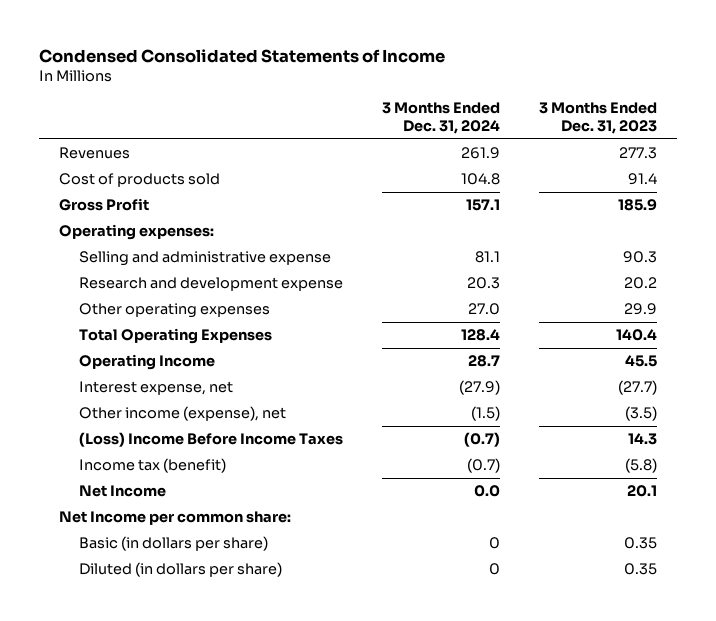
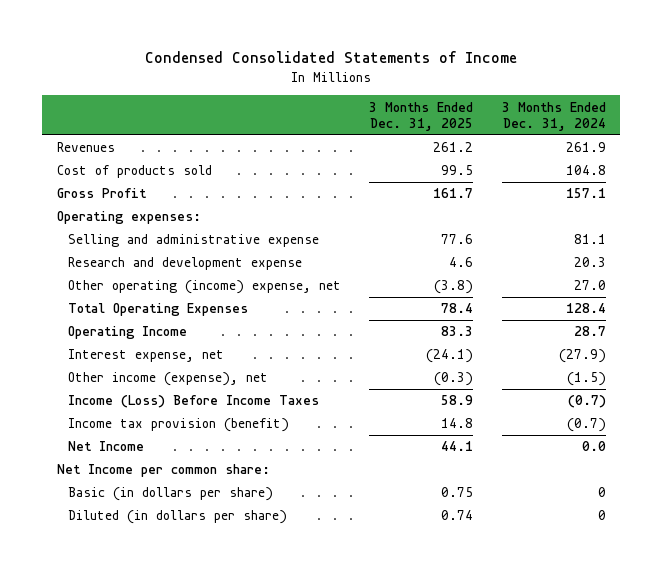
[539,102,658,135] 3 Months Ended Dec. 31, 2023 -> none
none -> [369,101,474,132] 3 Months Ended Dec. 31, 2025
[79,303,271,319] Other operating expenses -> none
none -> [67,280,341,295] Other operating (income) expense, net
[79,432,344,448] (Loss) Income Before Income Taxes -> [67,395,319,409] Income (Loss) Before Income Taxes
[79,458,227,474] Income tax (benefit) -> [67,418,289,433] Income tax provision (benefit)

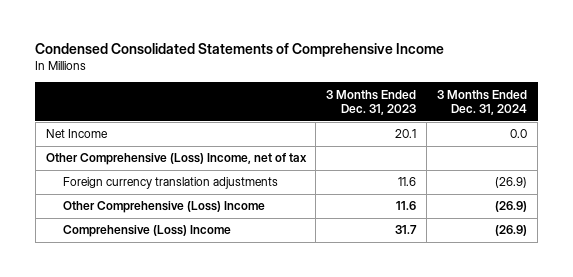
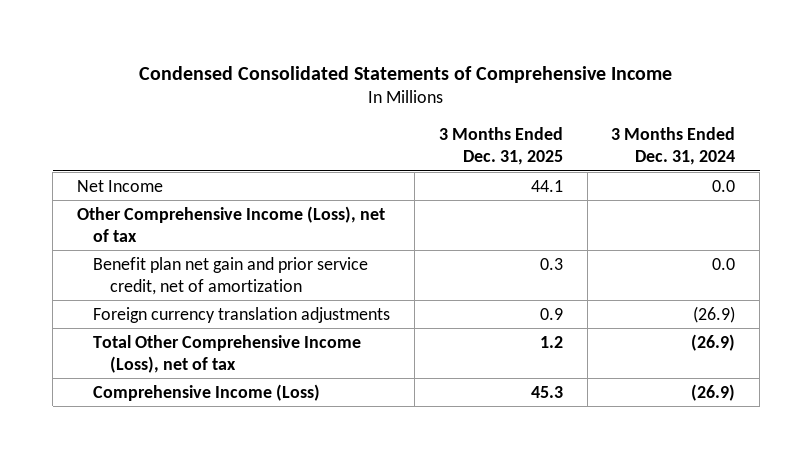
[326,89,417,116] 3 Months Ended Dec. 31, 2023 -> none
none -> [438,127,563,166] 3 Months Ended Dec. 31, 2025
[45,153,307,166] Other Comprehensive (Loss) Income, net of tax -> [76,205,385,242] Other Comprehensive Income (Loss), net of tax
none -> [93,256,369,295] Benefit plan net gain and prior service credit, net of amortization
[63,201,266,214] Other Comprehensive (Loss) Income -> [93,334,362,373] Total Other Comprehensive Income (Loss), net of tax
[63,225,232,238] Comprehensive (Loss) Income -> [93,383,321,401] Comprehensive Income (Loss)

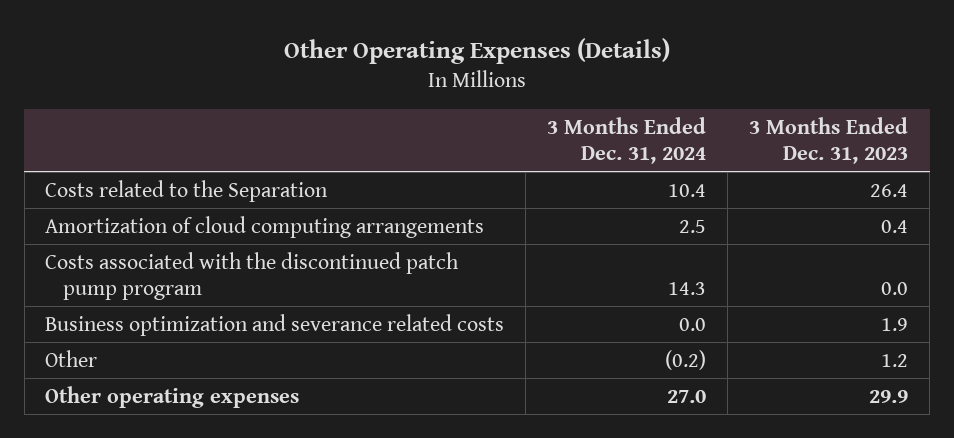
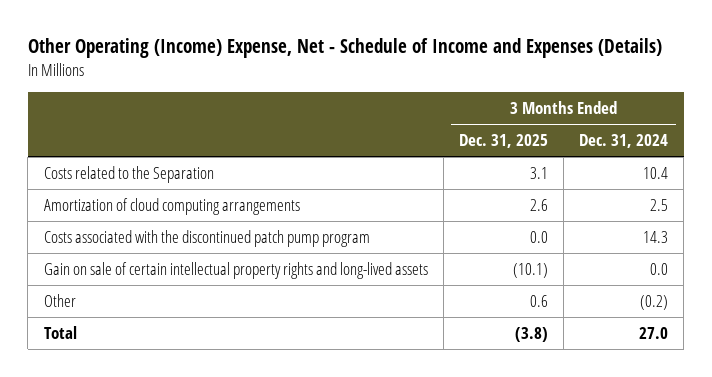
[283,37,670,64] Other Operating Expenses (Details) -> [27,38,662,59] Other Operating (Income) Expense, Net - Schedule of Income and Expenses (Details)
[749,116,909,164] 3 Months Ended Dec. 31, 2023 -> none
none -> [458,134,548,149] Dec. 31, 2025
[45,313,505,336] Business optimization and severance related costs -> none
none -> [43,261,428,279] Gain on sale of certain intellectual property rights and long-lived assets
[45,385,300,408] Other operating expenses -> none
none -> [43,325,77,339] Total

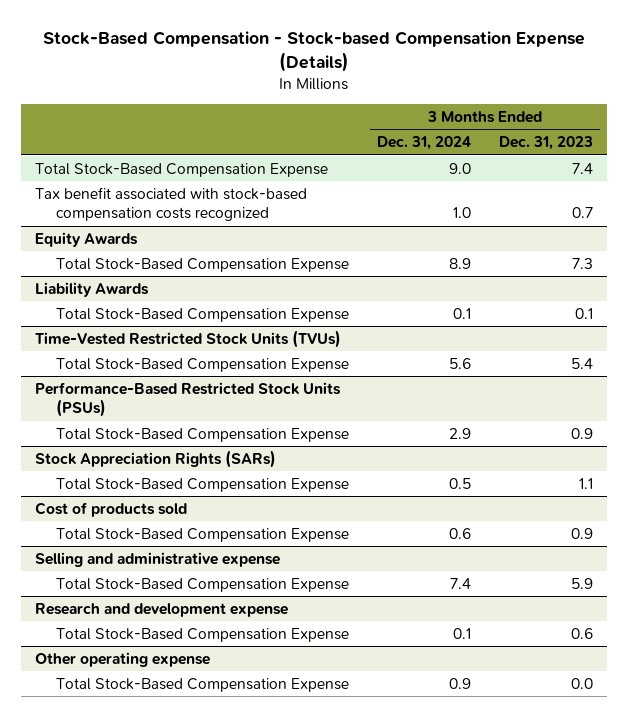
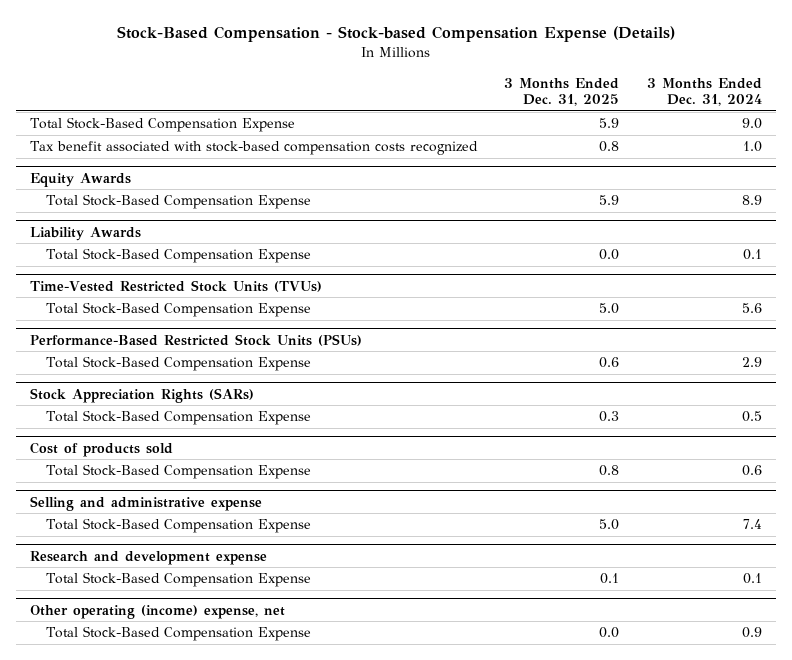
[498,136,593,151] Dec. 31, 2023 -> none
none -> [504,77,620,106] 3 Months Ended Dec. 31, 2025
[34,651,210,667] Other operating expense -> [30,604,286,619] Other operating (income) expense, net

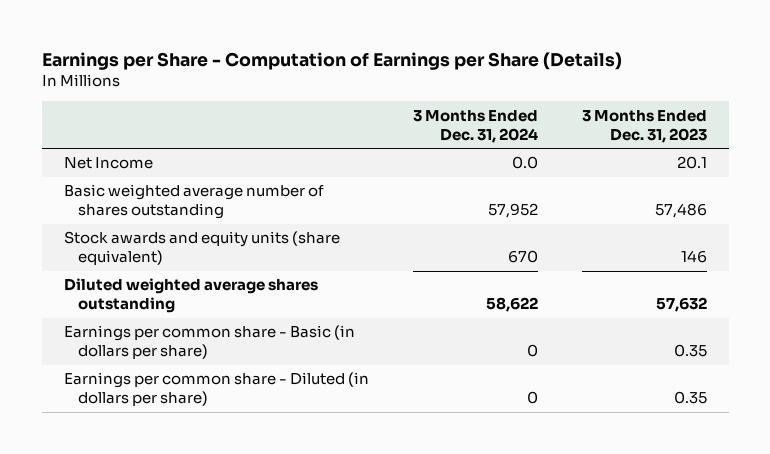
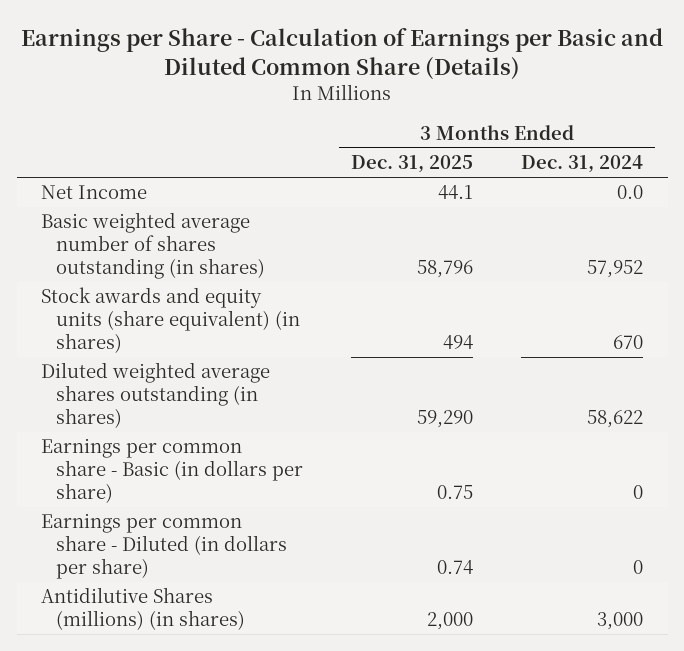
[41,51,622,70] Earnings per Share - Computation of Earnings per Share (Details) -> [21,27,664,80] Earnings per Share - Calculation of Earnings per Basic and Diluted Common Share (Details)
[581,109,707,143] 3 Months Ended Dec. 31, 2023 -> none
none -> [351,155,474,174] Dec. 31, 2025
[63,184,324,220] Basic weighted average number of shares outstanding -> [41,212,265,279] Basic weighted average number of shares outstanding (in shares)
[63,231,340,266] Stock awards and equity units (share equivalent) -> [41,287,300,353] Stock awards and equity units (share equivalent) (in shares)
[63,278,318,314] Diluted weighted average shares outstanding -> [41,362,271,428] Diluted weighted average shares outstanding (in shares)
none -> [41,587,245,631] Antidilutive Shares (millions) (in shares)

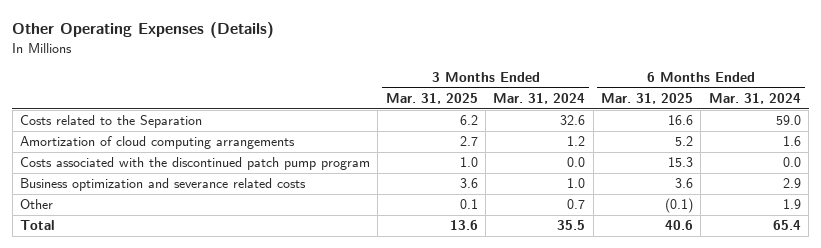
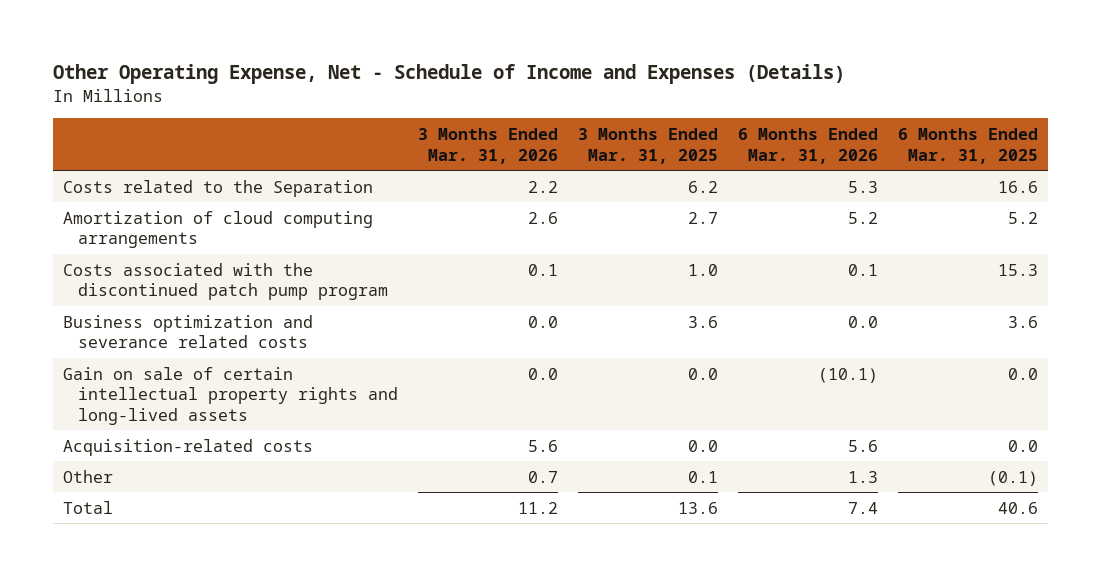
[12,21,275,38] Other Operating Expenses (Details) -> [53,64,846,85] Other Operating Expense, Net - Schedule of Income and Expenses (Details)
[493,92,586,104] Mar. 31, 2024 -> none
[708,92,801,104] Mar. 31, 2024 -> none
none -> [418,128,559,164] 3 Months Ended Mar. 31, 2026
none -> [738,128,879,164] 6 Months Ended Mar. 31, 2026
none -> [63,366,399,425] Gain on sale of certain intellectual property rights and long-lived assets
none -> [63,438,314,456] Acquisition-related costs

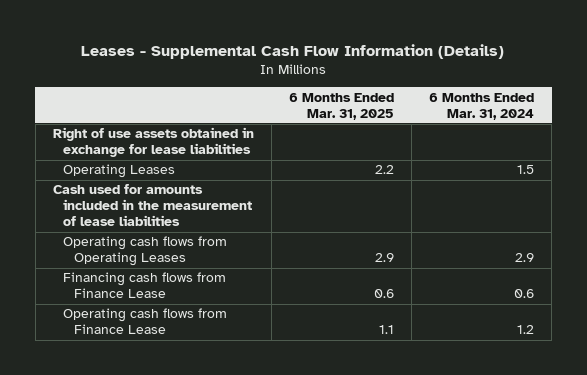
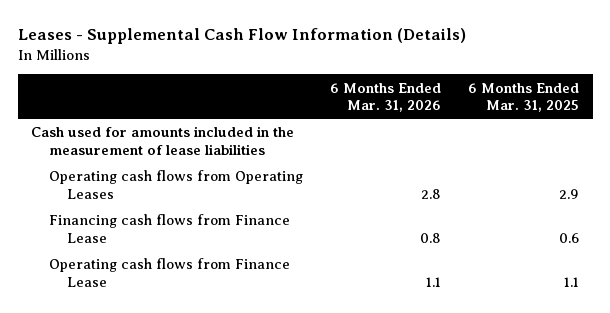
[429,92,535,120] 6 Months Ended Mar. 31, 2024 -> none
none -> [330,82,442,113] 6 Months Ended Mar. 31, 2026
[52,127,254,158] Right of use assets obtained in exchange for lease liabilities -> none
[63,164,176,179] Operating Leases -> none

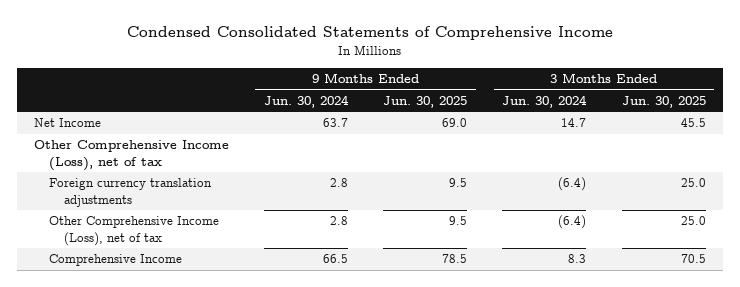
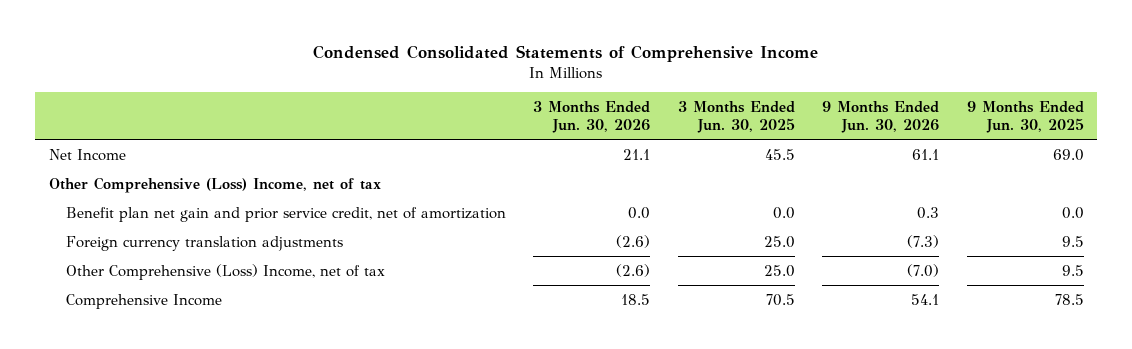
[264,94,350,108] Jun. 30, 2024 -> none
[502,94,588,108] Jun. 30, 2024 -> none
none -> [533,101,651,133] 3 Months Ended Jun. 30, 2026
none -> [822,101,940,133] 9 Months Ended Jun. 30, 2026
[34,140,230,171] Other Comprehensive Income (Loss), net of tax -> [48,176,381,193] Other Comprehensive (Loss) Income, net of tax
none -> [65,206,506,222] Benefit plan net gain and prior service credit, net of amortization
[48,216,219,246] Other Comprehensive Income (Loss), net of tax -> [65,263,385,280] Other Comprehensive (Loss) Income, net of tax

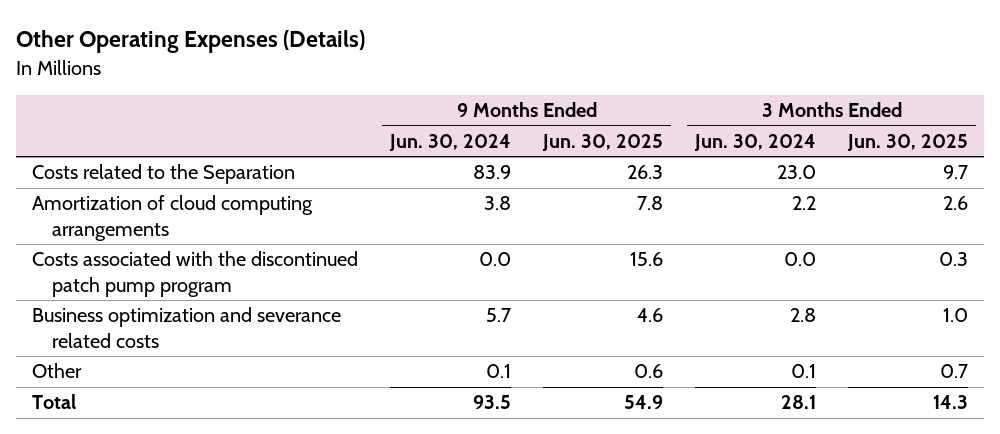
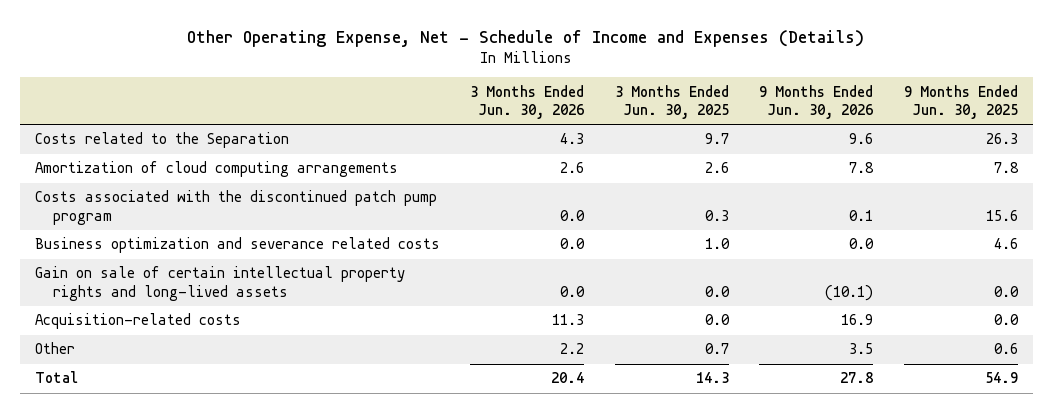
[16,30,366,54] Other Operating Expenses (Details) -> [187,29,865,47] Other Operating Expense, Net - Schedule of Income and Expenses (Details)
[389,134,512,152] Jun. 30, 2024 -> none
[694,134,817,152] Jun. 30, 2024 -> none
none -> [470,84,585,119] 3 Months Ended Jun. 30, 2026
none -> [759,84,874,119] 9 Months Ended Jun. 30, 2026
none -> [35,266,406,301] Gain on sale of certain intellectual property rights and long-lived assets
none -> [35,313,242,330] Acquisition-related costs

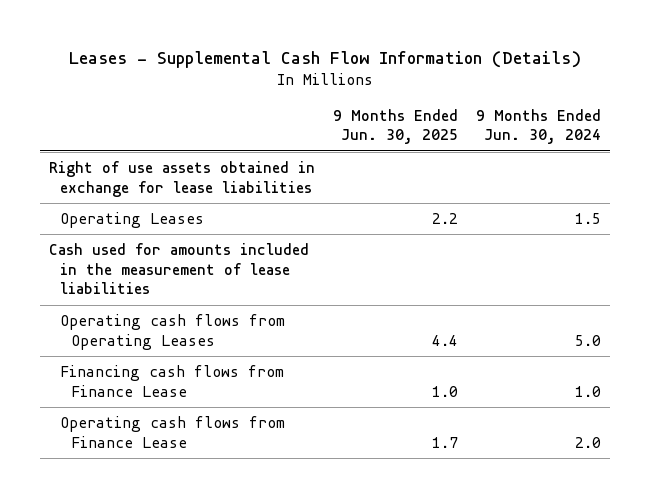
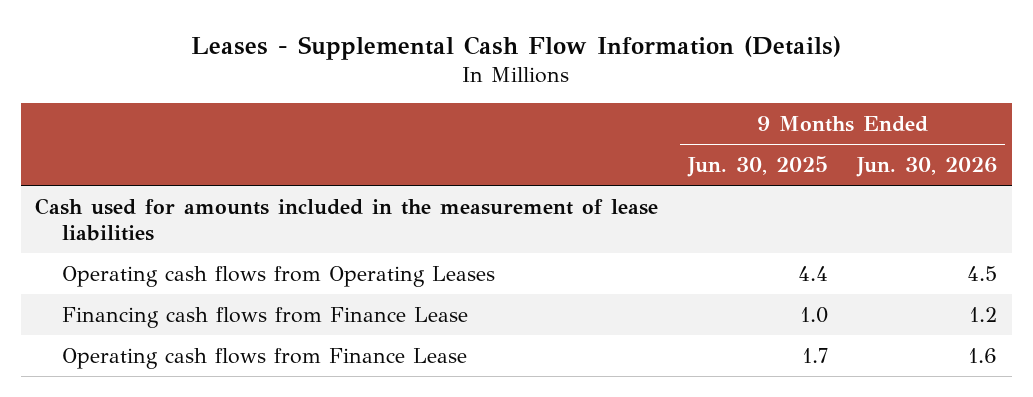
[476,108,602,145] 9 Months Ended Jun. 30, 2024 -> none
none -> [856,157,998,178] Jun. 30, 2026
[49,160,316,197] Right of use assets obtained in exchange for lease liabilities -> none
[60,211,205,228] Operating Leases -> none

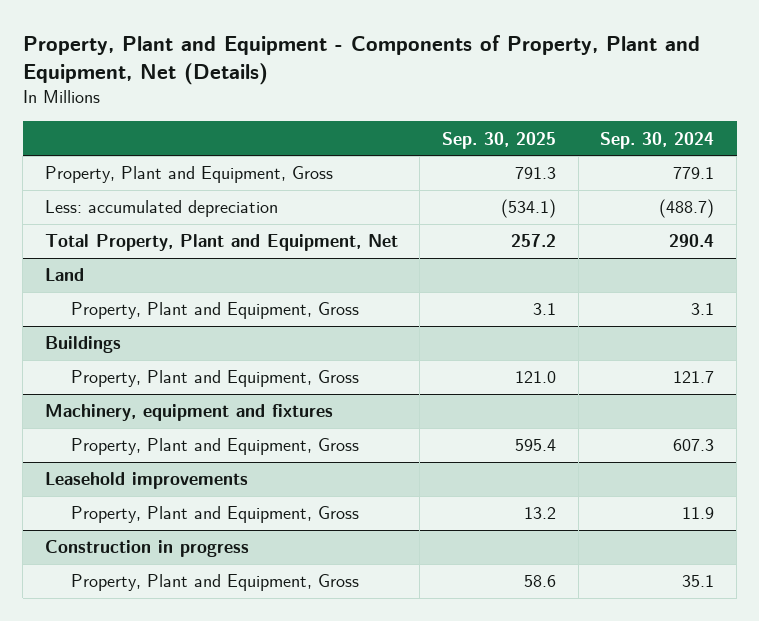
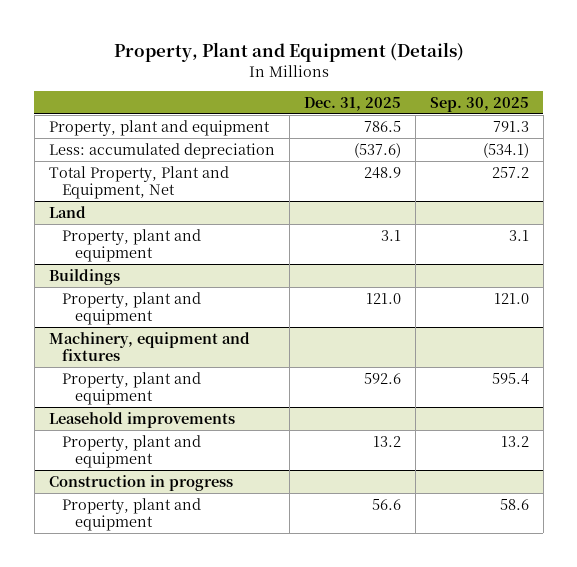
[22,34,700,85] Property, Plant and Equipment - Components of Property, Plant and Equipment, Net (Details) -> [113,41,464,62] Property, Plant and Equipment (Details)
[600,131,715,149] Sep. 30, 2024 -> none
none -> [303,96,401,111] Dec. 31, 2025
[44,166,333,184] Property, Plant and Equipment, Gross -> [48,119,270,136] Property, plant and equipment
[70,302,359,320] Property, Plant and Equipment, Gross -> [61,228,201,262] Property, plant and equipment
[70,370,359,388] Property, Plant and Equipment, Gross -> [61,291,201,325] Property, plant and equipment
[70,438,359,456] Property, Plant and Equipment, Gross -> [61,371,201,405] Property, plant and equipment
[70,506,359,524] Property, Plant and Equipment, Gross -> [61,434,201,468] Property, plant and equipment
[70,574,359,592] Property, Plant and Equipment, Gross -> [61,497,201,531] Property, plant and equipment

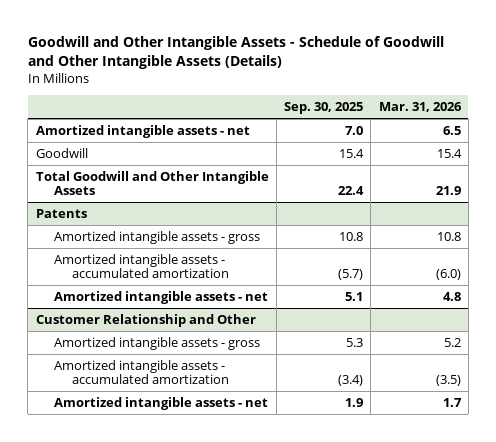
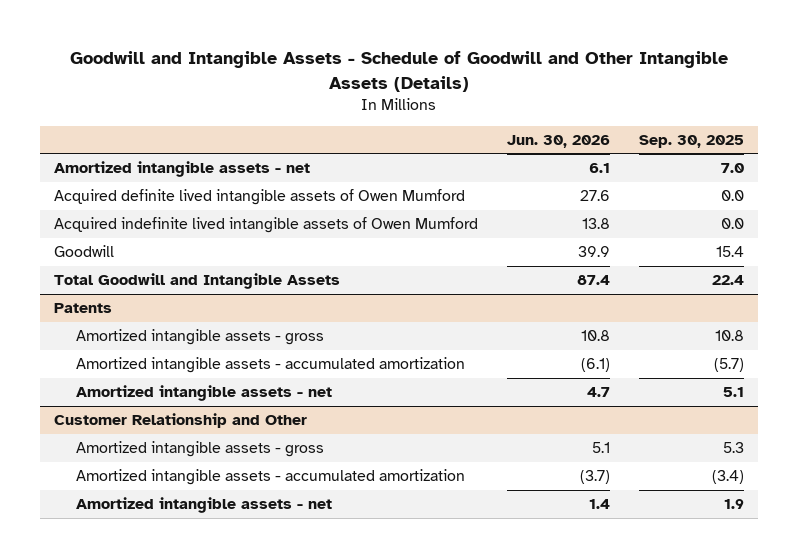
[27,36,444,70] Goodwill and Other Intangible Assets - Schedule of Goodwill and Other Intangible Assets (Details) -> [69,51,728,92] Goodwill and Intangible Assets - Schedule of Goodwill and Other Intangible Assets (Details)
[378,102,462,113] Mar. 31, 2026 -> none
none -> [506,134,610,148] Jun. 30, 2026
none -> [54,189,466,206] Acquired definite lived intangible assets of Owen Mumford
none -> [54,217,479,234] Acquired indefinite lived intangible assets of Owen Mumford
[35,170,269,196] Total Goodwill and Other Intangible Assets -> [54,273,341,290] Total Goodwill and Intangible Assets

